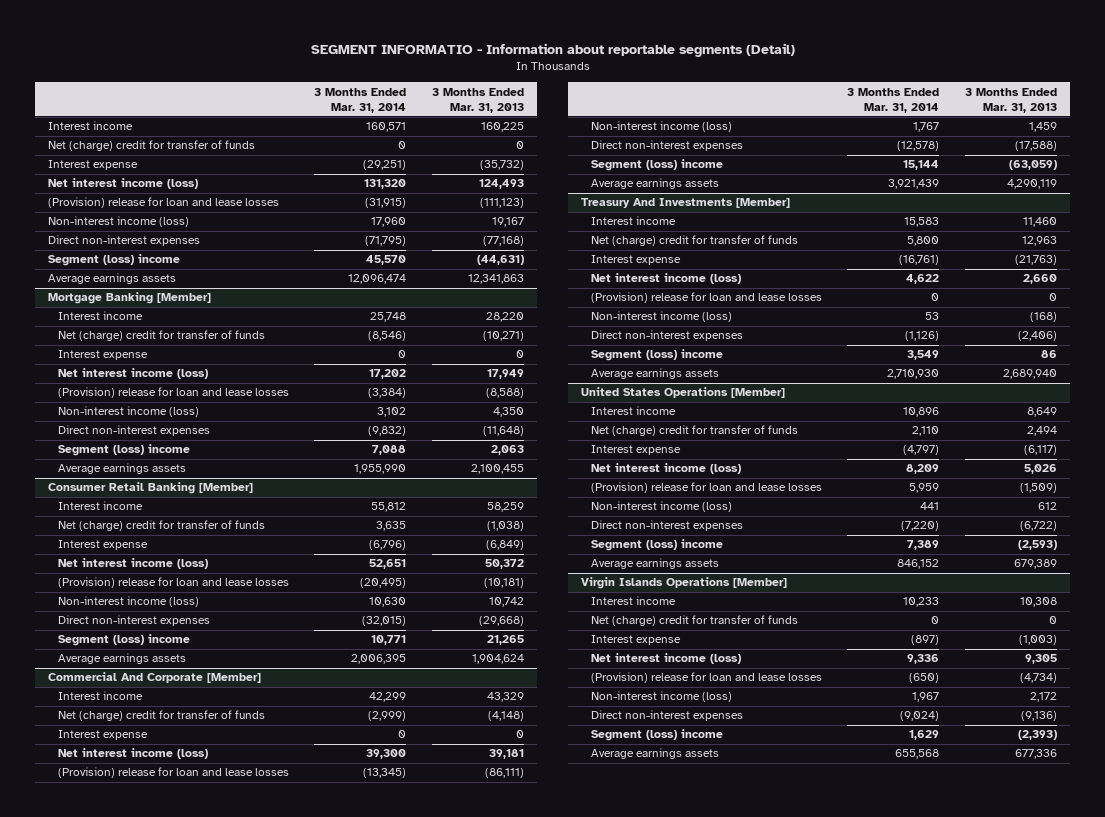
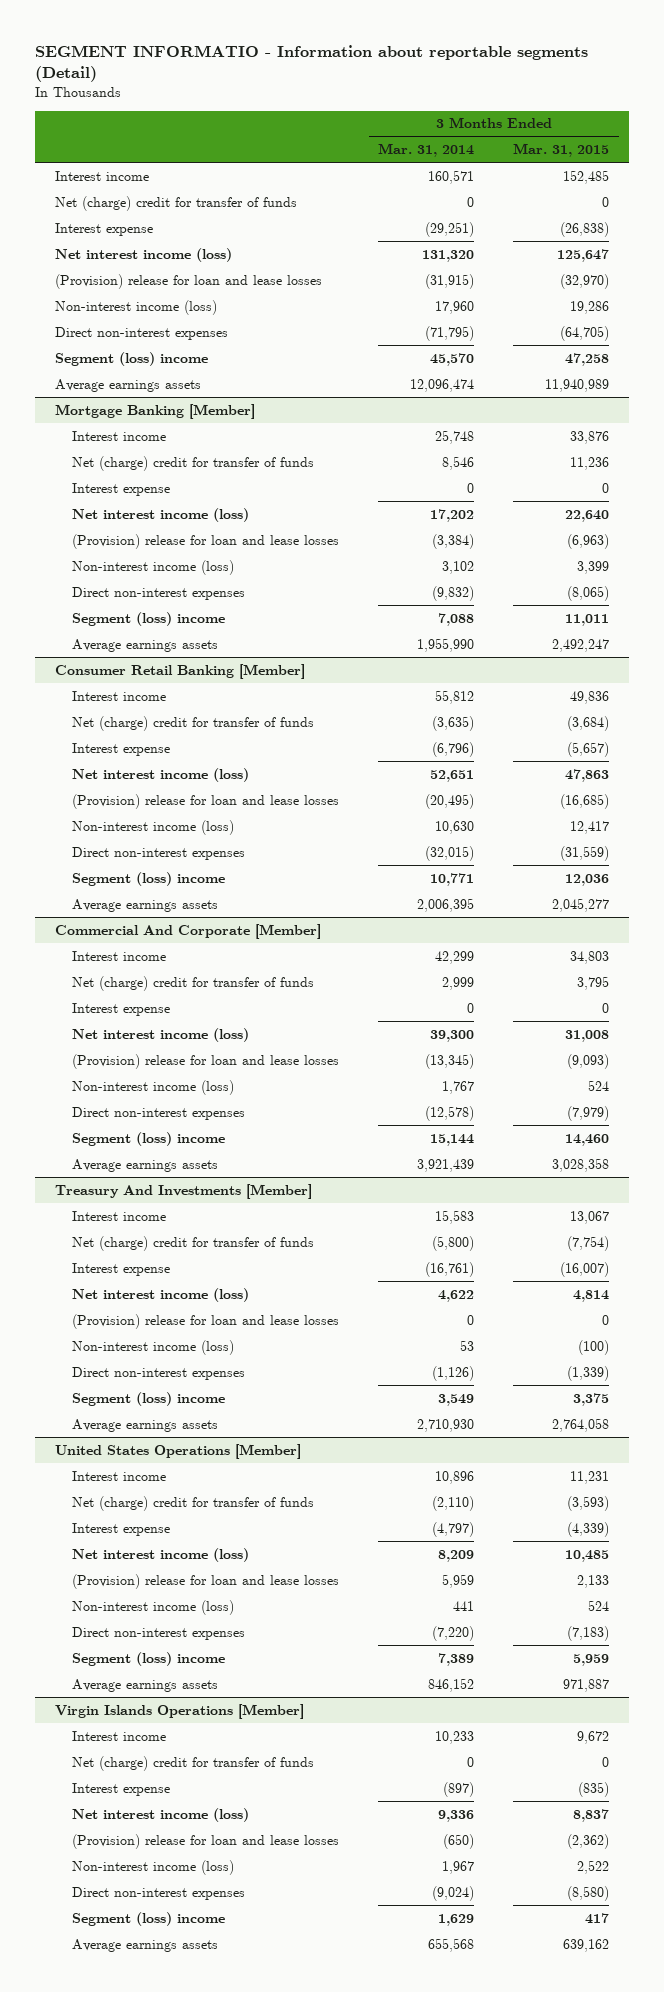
[432,87,525,113] 3 Months Ended Mar. 31, 2013 -> none
none -> [513,142,610,157] Mar. 31, 2015
[368,331,407,342] (8,546) -> [442,455,475,470] 8,546
[376,521,407,532] 3,635 -> [432,715,475,731] (3,635)
[368,711,407,722] (2,999) -> [442,976,475,990] 2,999
[907,236,940,247] 5,800 -> [432,1235,475,1251] (5,800)
[912,426,940,437] 2,110 -> [432,1495,475,1511] (2,110)

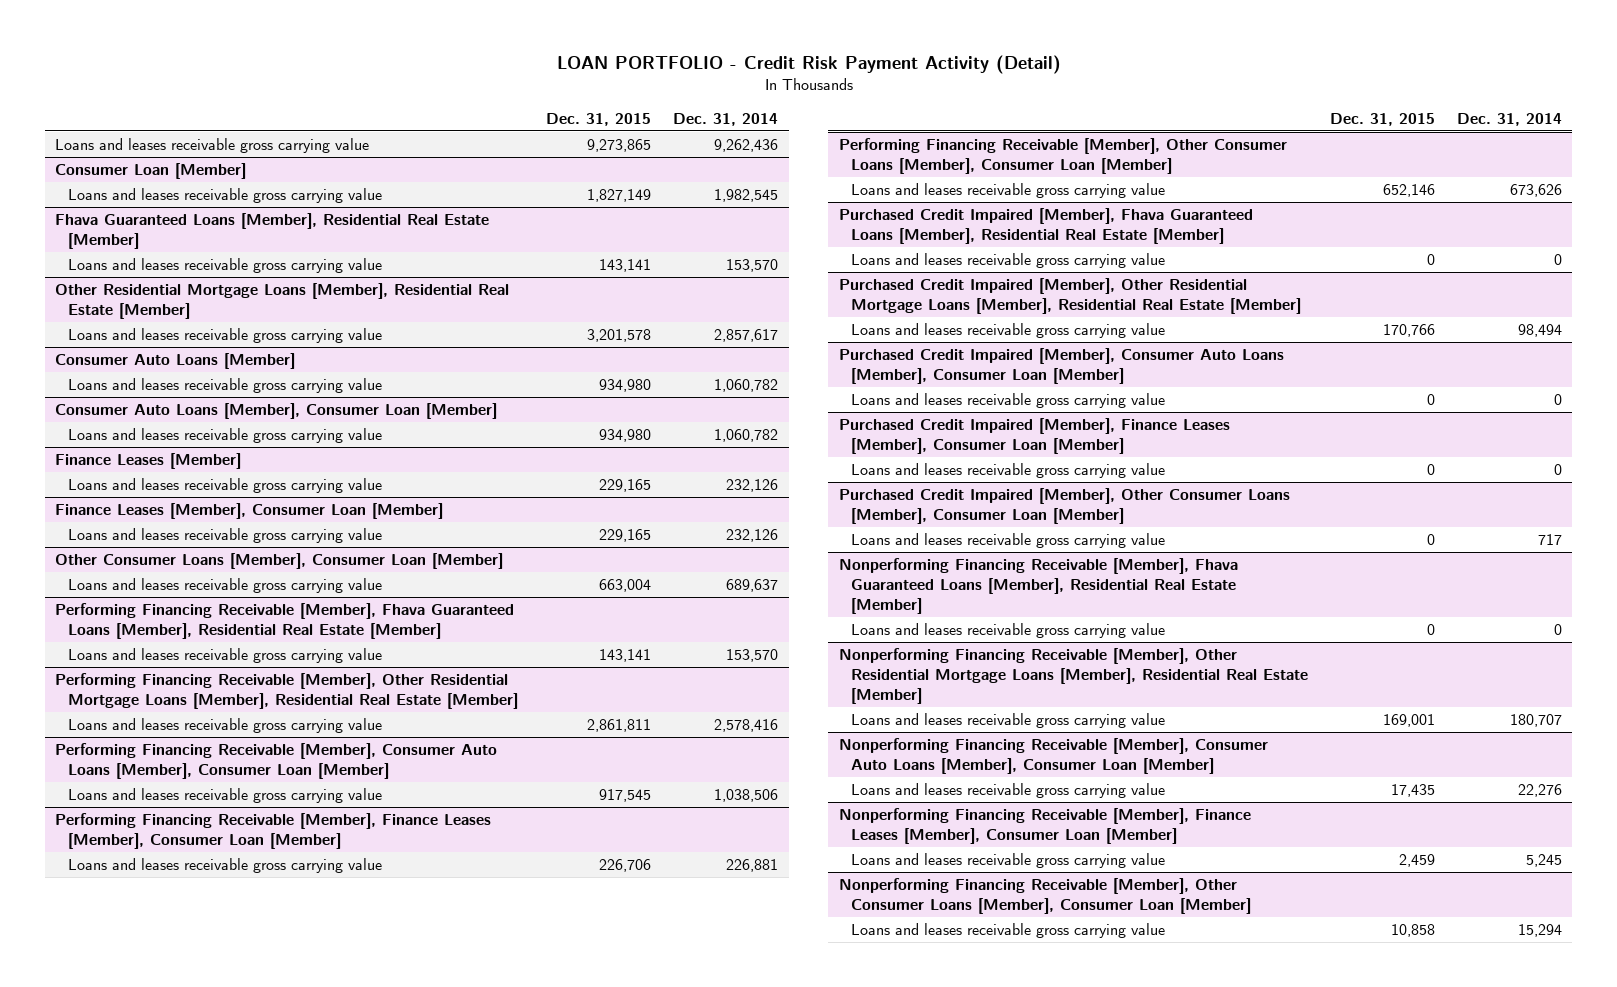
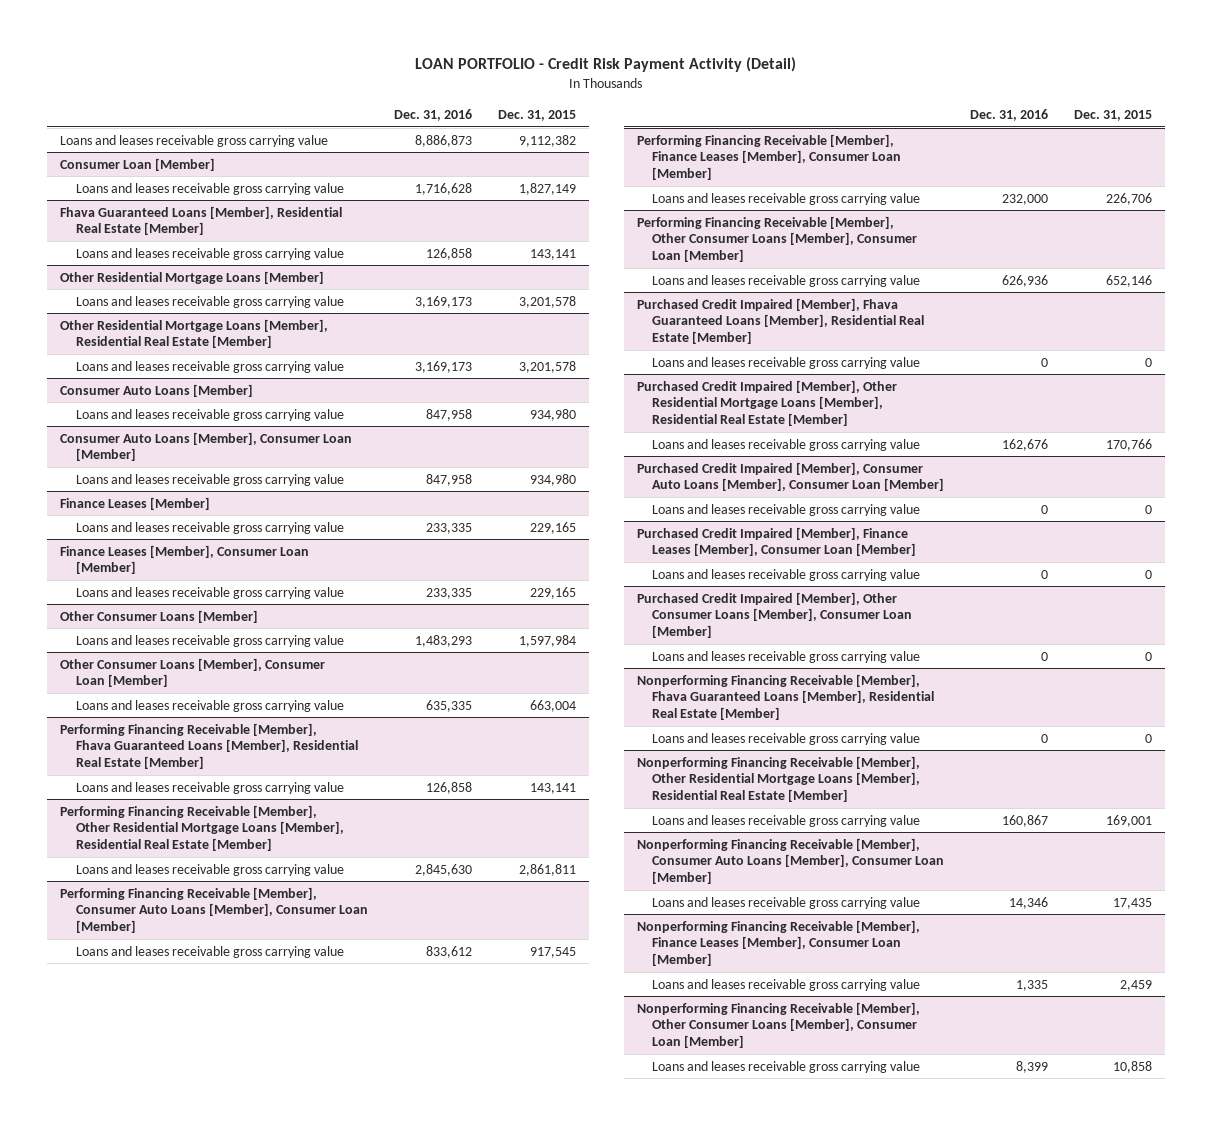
[673,112,779,126] Dec. 31, 2014 -> none
none -> [393,109,472,122] Dec. 31, 2016
[587,139,652,153] 9,273,865 -> [518,134,576,147] 9,112,382
none -> [60,270,325,284] Other Residential Mortgage Loans [Member]
none -> [75,295,344,308] Loans and leases receivable gross carrying value
none -> [60,609,259,623] Other Consumer Loans [Member]
none -> [75,634,344,647] Loans and leases receivable gross carrying value

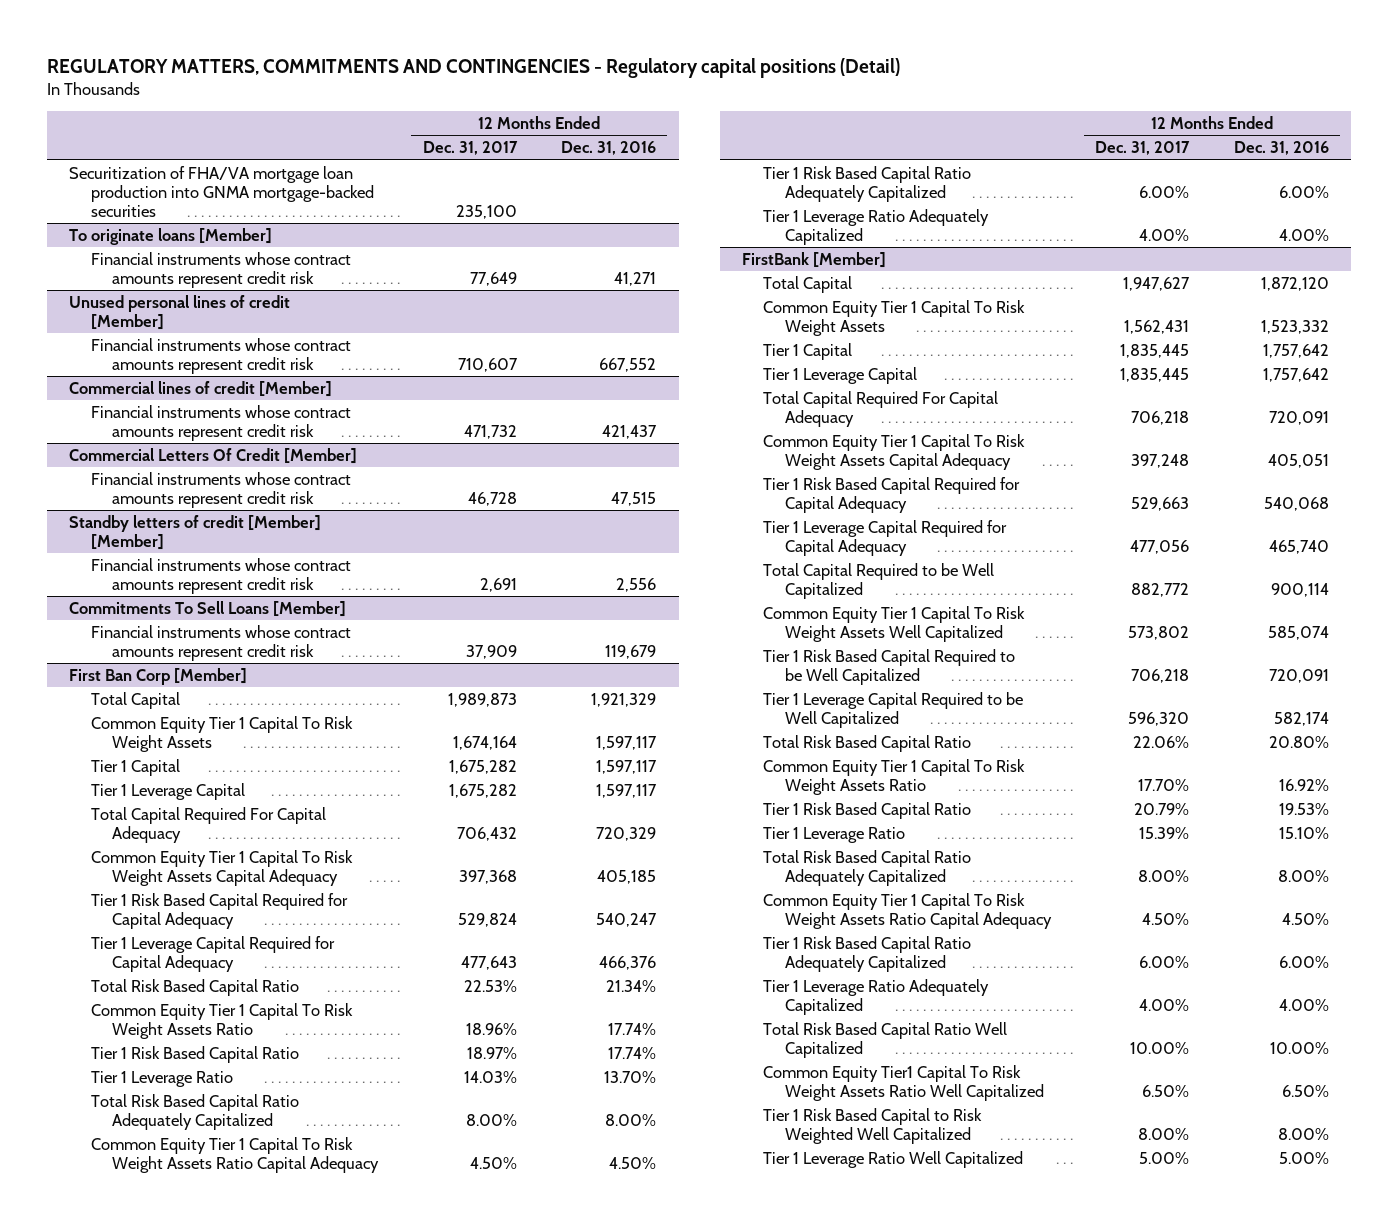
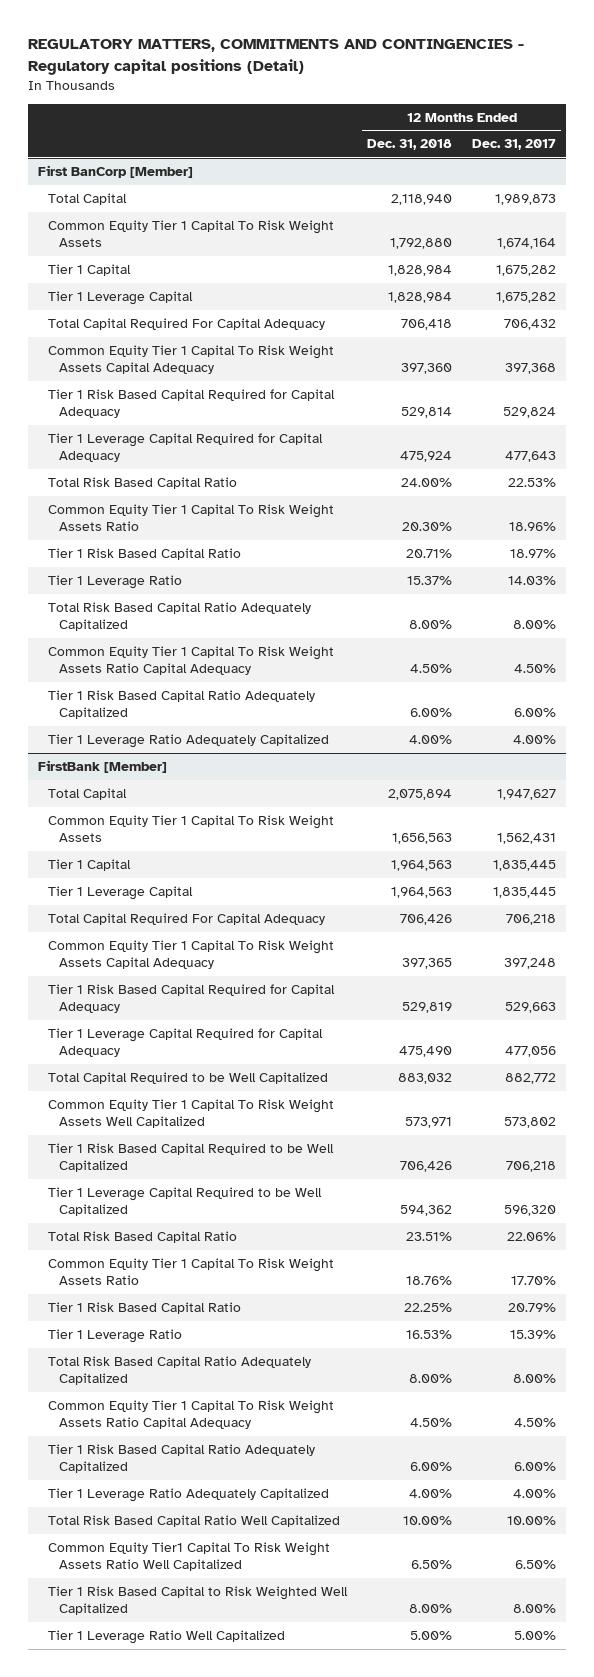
[561,141,657,156] Dec. 31, 2016 -> none
none -> [367,139,453,151] Dec. 31, 2018
[69,165,374,217] Securitization of FHA/VA mortgage loan production into GNMA mortgage-backed securities -> none
[69,227,273,245] To originate loans [Member] -> none
[90,251,351,288] Financial instruments whose contract amounts represent credit risk -> none
[69,294,291,330] Unused personal lines of credit [Member] -> none
[90,337,351,374] Financial instruments whose contract amounts represent credit risk -> none
[69,380,333,397] Commercial lines of credit [Member] -> none
[90,404,351,441] Financial instruments whose contract amounts represent credit risk -> none
[69,447,358,464] Commercial Letters Of Credit [Member] -> none
[90,471,351,508] Financial instruments whose contract amounts represent credit risk -> none
[69,514,322,550] Standby letters of credit [Member] [Member] -> none
[90,557,351,594] Financial instruments whose contract amounts represent credit risk -> none
[69,600,347,617] Commitments To Sell Loans [Member] -> none
[90,624,351,661] Financial instruments whose contract amounts represent credit risk -> none
[69,667,248,685] First Ban Corp [Member] -> none
none -> [37,165,193,179] First BanCorp [Member]

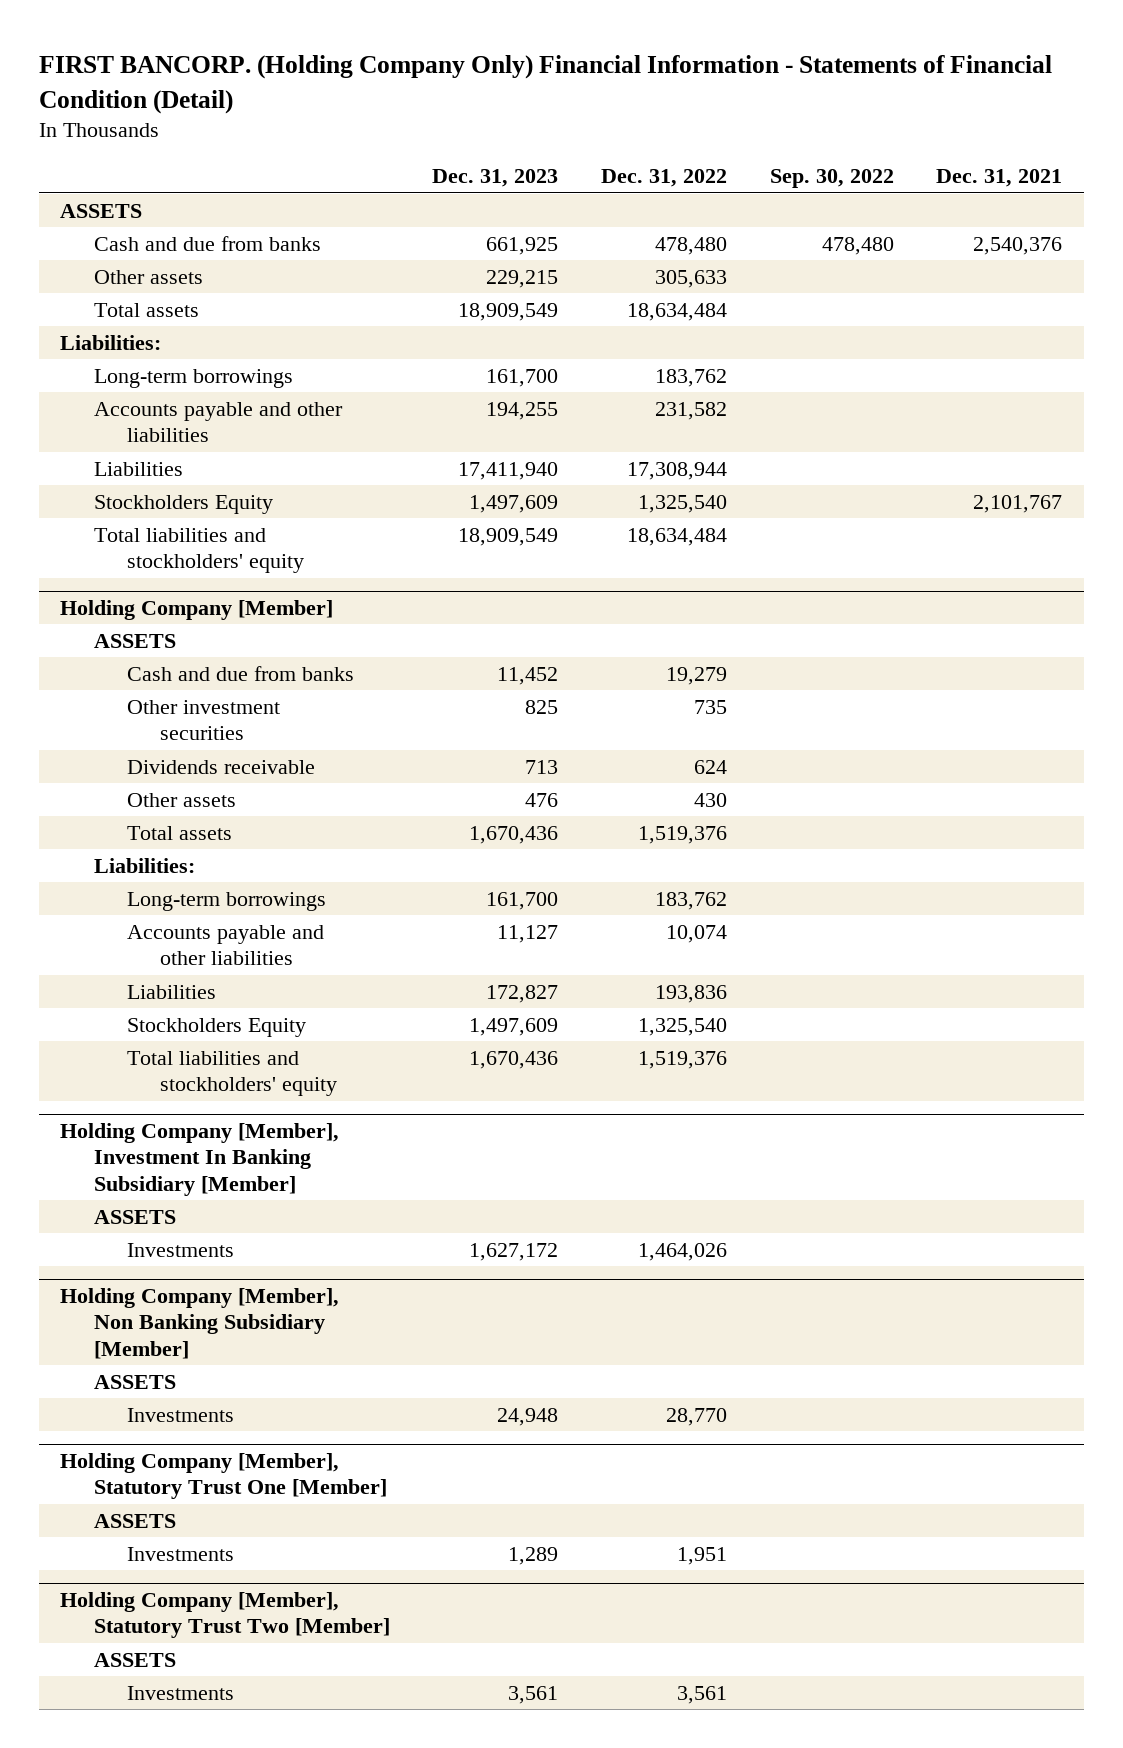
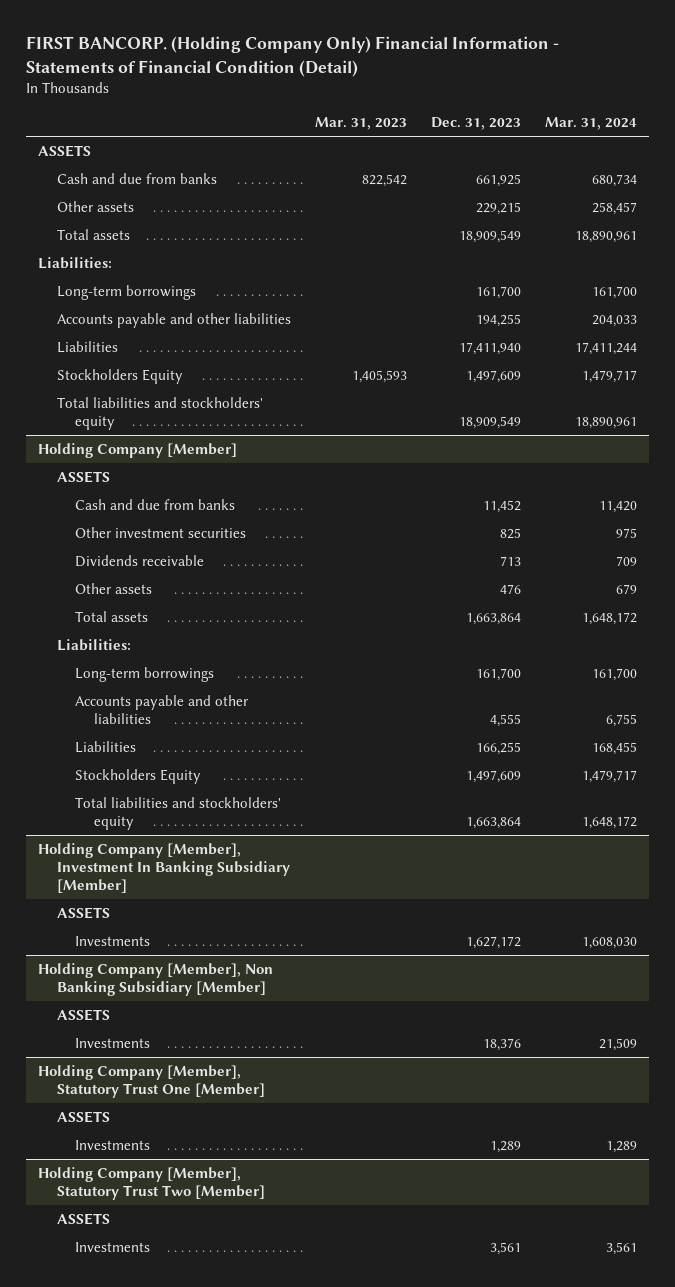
[600,169,727,188] Dec. 31, 2022 -> none
[769,169,894,189] Sep. 30, 2022 -> none
[936,169,1063,188] Dec. 31, 2021 -> none
none -> [314,117,407,131] Mar. 31, 2023
none -> [544,117,637,131] Mar. 31, 2024
[469,825,559,844] 1,670,436 -> [465,612,521,625] 1,663,864
[497,924,559,943] 11,127 -> [489,713,521,727] 4,555
[486,984,559,1003] 172,827 -> [475,741,521,755] 166,255
[469,1050,559,1069] 1,670,436 -> [465,816,521,829] 1,663,864
[497,1407,559,1426] 24,948 -> [482,1037,521,1051] 18,376

